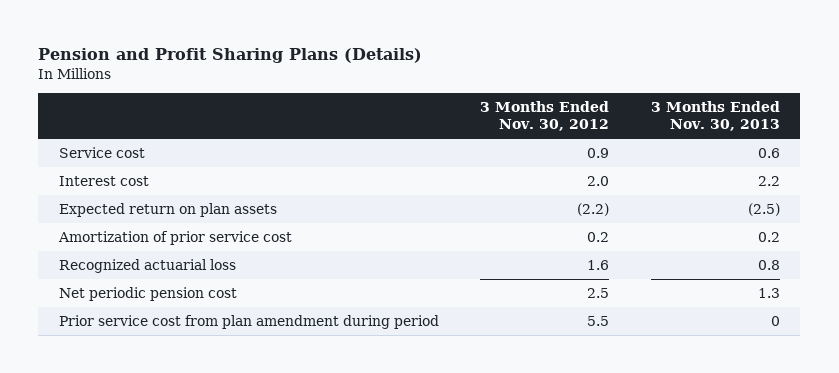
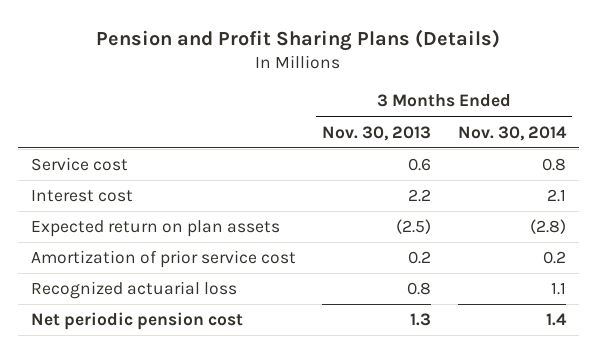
[480,101,610,132] 3 Months Ended Nov. 30, 2012 -> none
none -> [457,125,567,141] Nov. 30, 2014
[59,315,440,330] Prior service cost from plan amendment during period -> none

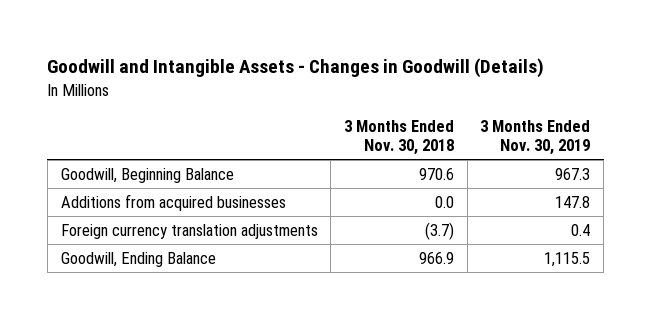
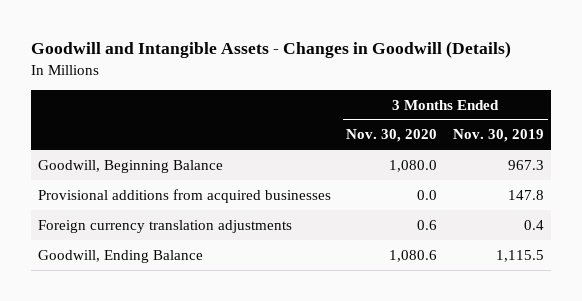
[343,120,454,156] 3 Months Ended Nov. 30, 2018 -> none
none -> [346,129,438,143] Nov. 30, 2020
[60,193,286,211] Additions from acquired businesses -> [38,188,332,203] Provisional additions from acquired businesses

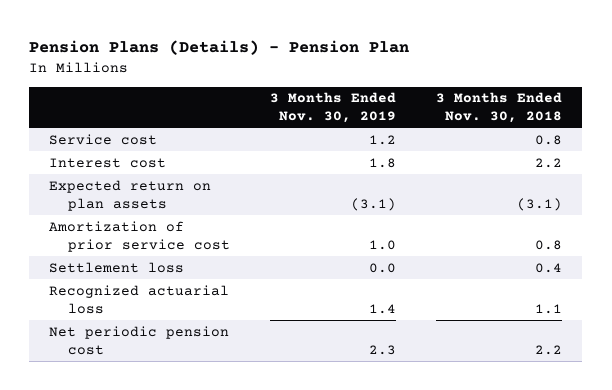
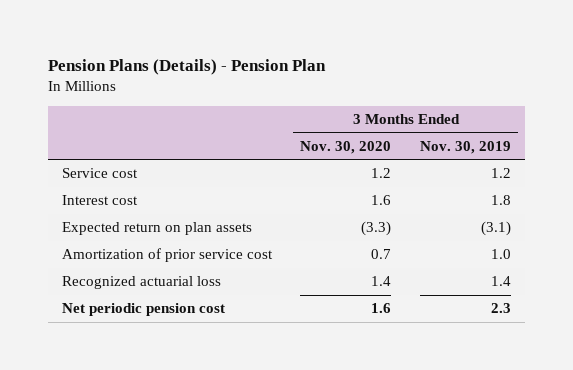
[436,92,563,124] 3 Months Ended Nov. 30, 2018 -> none
none -> [300,140,392,154] Nov. 30, 2020
[49,261,185,273] Settlement loss -> none

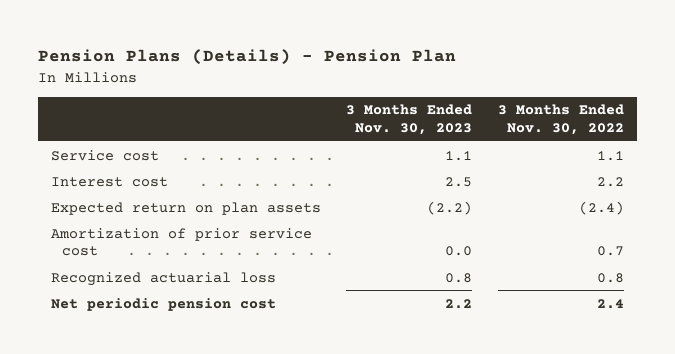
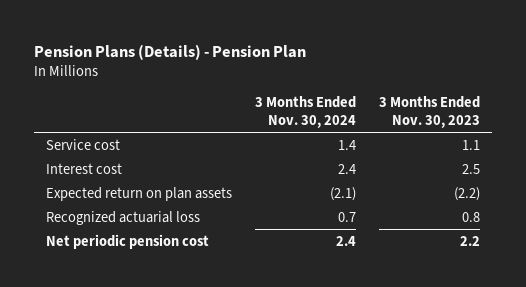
[498,104,625,135] 3 Months Ended Nov. 30, 2022 -> none
none -> [255,96,357,129] 3 Months Ended Nov. 30, 2024
[50,227,312,257] Amortization of prior service cost -> none

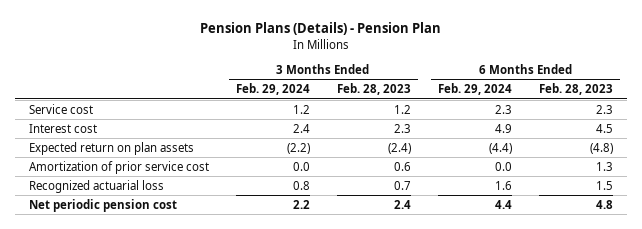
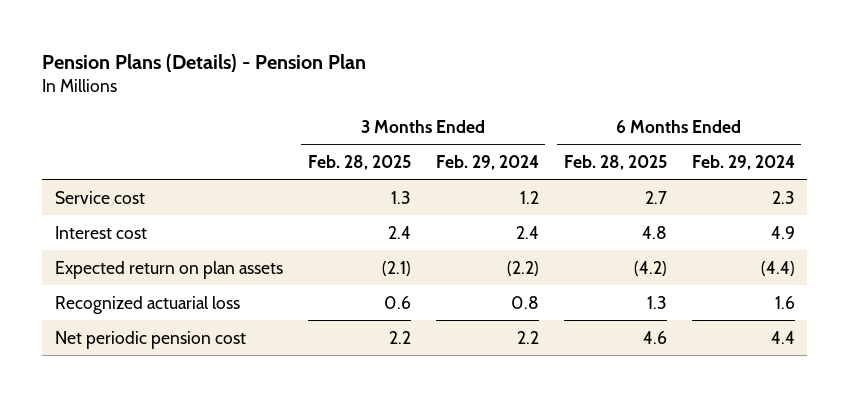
[336,83,411,96] Feb. 28, 2023 -> none
[539,83,614,96] Feb. 28, 2023 -> none
none -> [307,155,411,171] Feb. 28, 2025
none -> [563,155,667,171] Feb. 28, 2025
[28,160,209,174] Amortization of prior service cost -> none

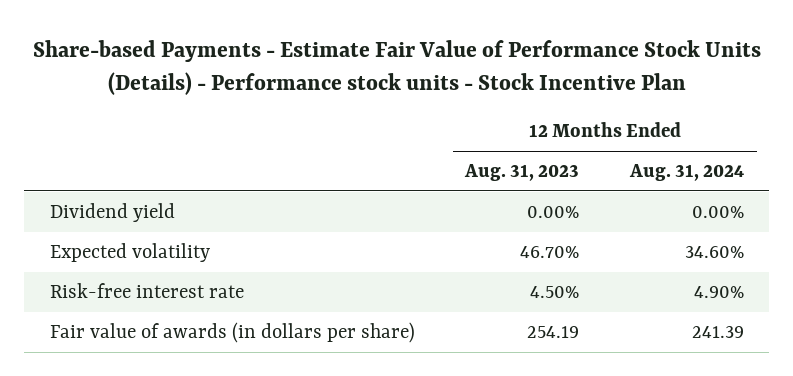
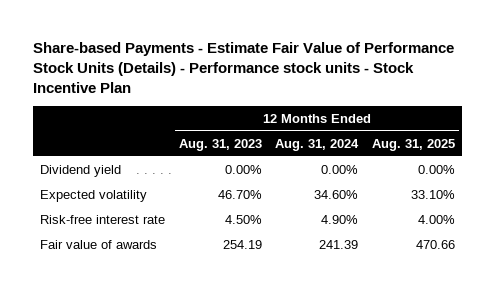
none -> [372,138,456,151] Aug. 31, 2025
[49,321,415,343] Fair value of awards (in dollars per share) -> [39,239,157,249] Fair value of awards

